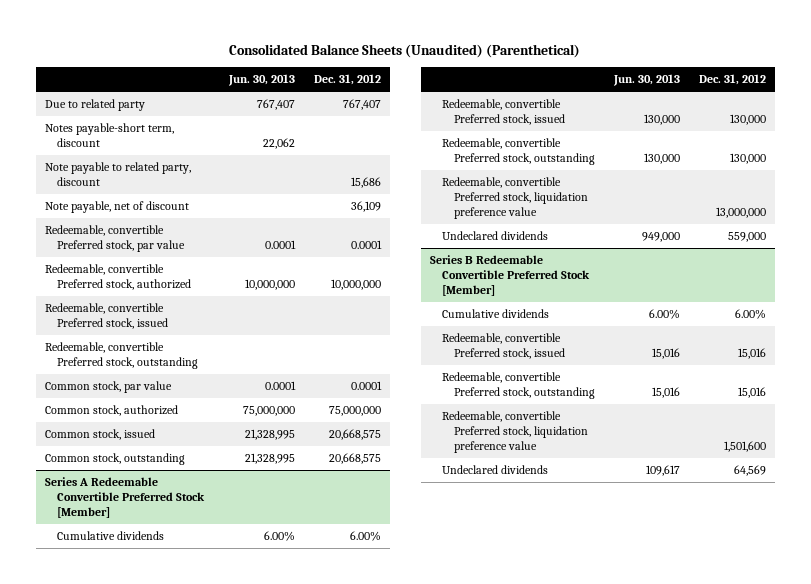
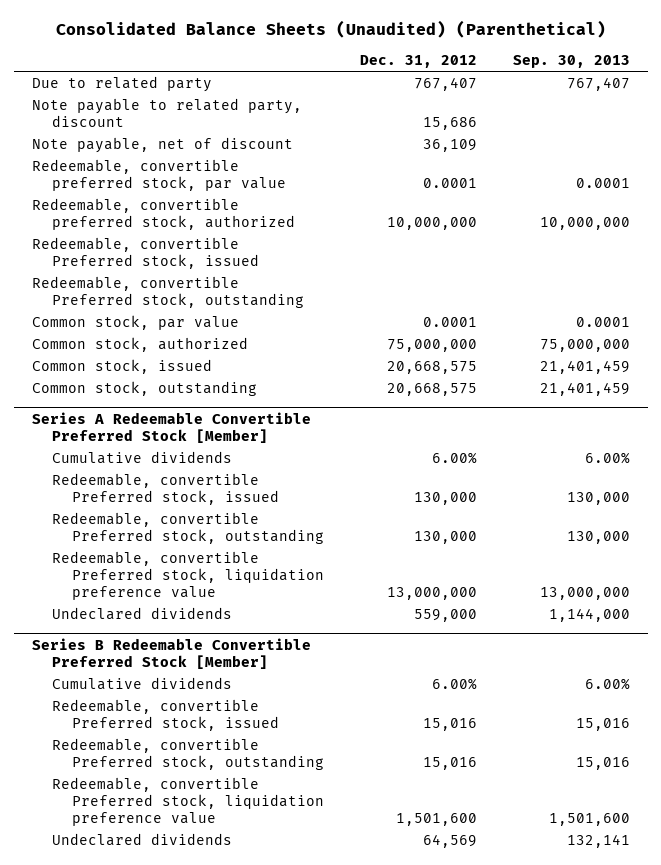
[228,74,296,87] Jun. 30, 2013 -> none
none -> [512,55,630,69] Sep. 30, 2013
[45,123,175,148] Notes payable-short term, discount -> none
[45,225,186,253] Redeemable, convertible Preferred stock, par value -> [31,158,286,192] Redeemable, convertible preferred stock, par value
[45,264,192,291] Redeemable, convertible Preferred stock, authorized -> [31,197,295,231] Redeemable, convertible preferred stock, authorized

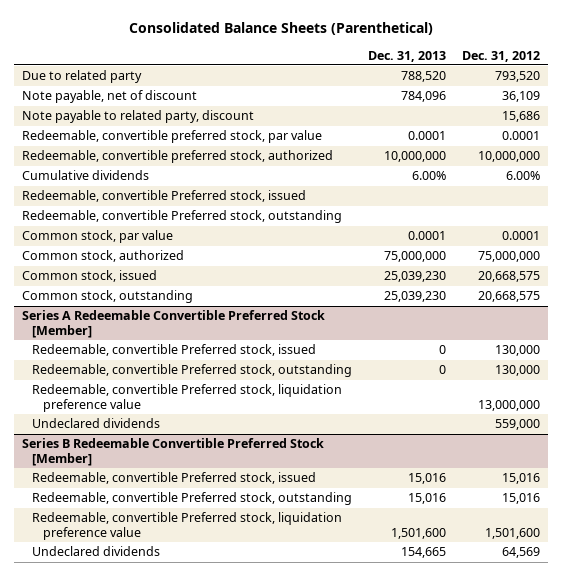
[55,20,606,39] Consolidated Balance Sheets (Unaudited) (Parenthetical) -> [129,21,434,35] Consolidated Balance Sheets (Parenthetical)
[512,55,630,69] Sep. 30, 2013 -> none
none -> [368,50,447,62] Dec. 31, 2013
[413,76,477,91] 767,407 -> [495,71,541,83] 793,520
[31,97,302,128] Note payable to related party, discount -> [21,110,254,124] Note payable to related party, discount
none -> [21,170,149,181] Cumulative dividends
[51,450,232,464] Cumulative dividends -> none
[51,676,232,690] Cumulative dividends -> none

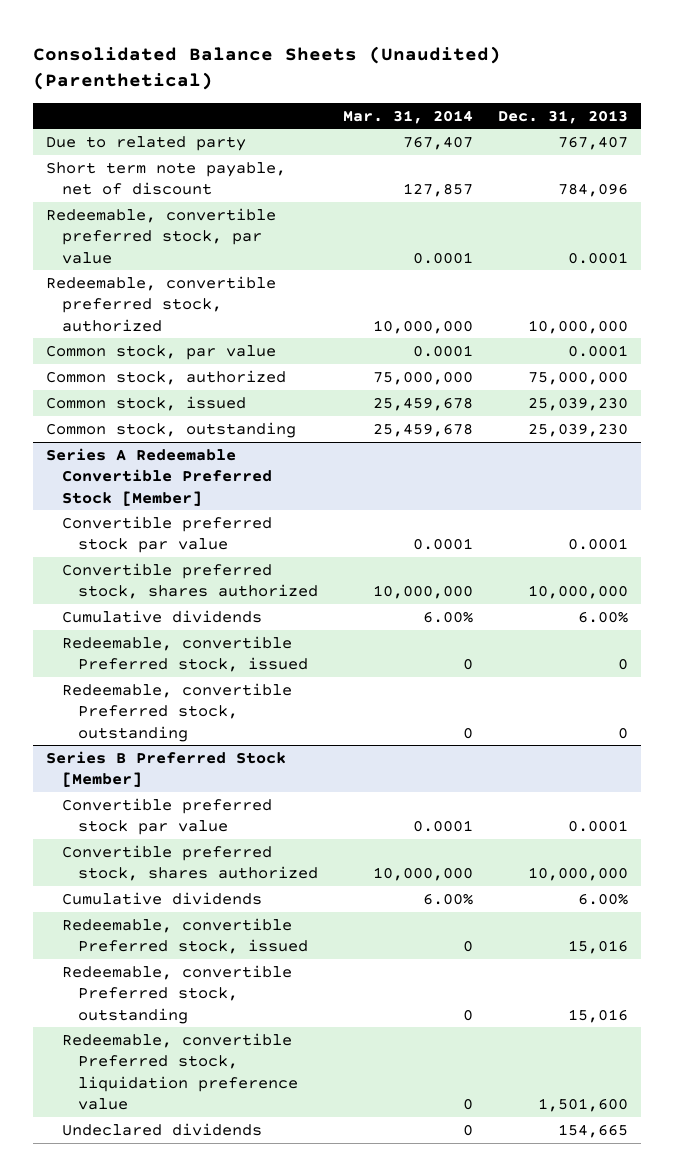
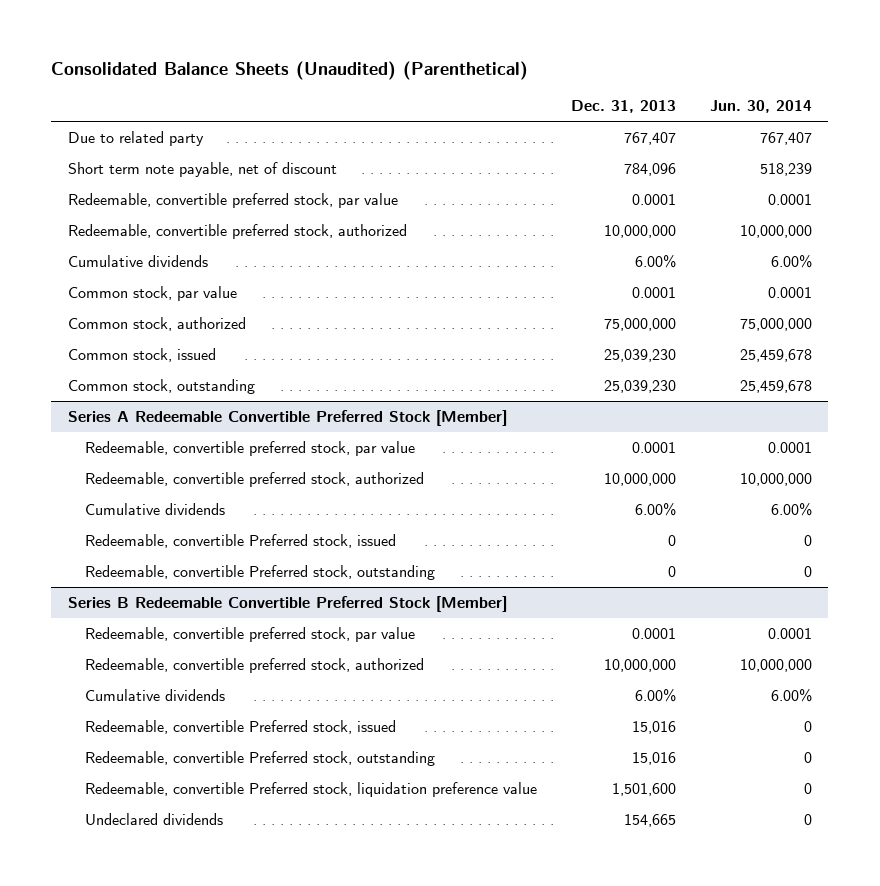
[343,109,474,124] Mar. 31, 2014 -> none
none -> [709,100,812,114] Jun. 30, 2014
none -> [67,254,208,267] Cumulative dividends
[61,515,272,554] Convertible preferred stock par value -> [85,440,416,456] Redeemable, convertible preferred stock, par value
[61,562,318,600] Convertible preferred stock, shares authorized -> [85,471,425,487] Redeemable, convertible preferred stock, authorized
[45,750,286,788] Series B Preferred Stock [Member] -> [67,595,507,612] Series B Redeemable Convertible Preferred Stock [Member]
[61,797,272,836] Convertible preferred stock par value -> [85,626,416,642] Redeemable, convertible preferred stock, par value
[61,844,318,882] Convertible preferred stock, shares authorized -> [85,657,425,673] Redeemable, convertible preferred stock, authorized

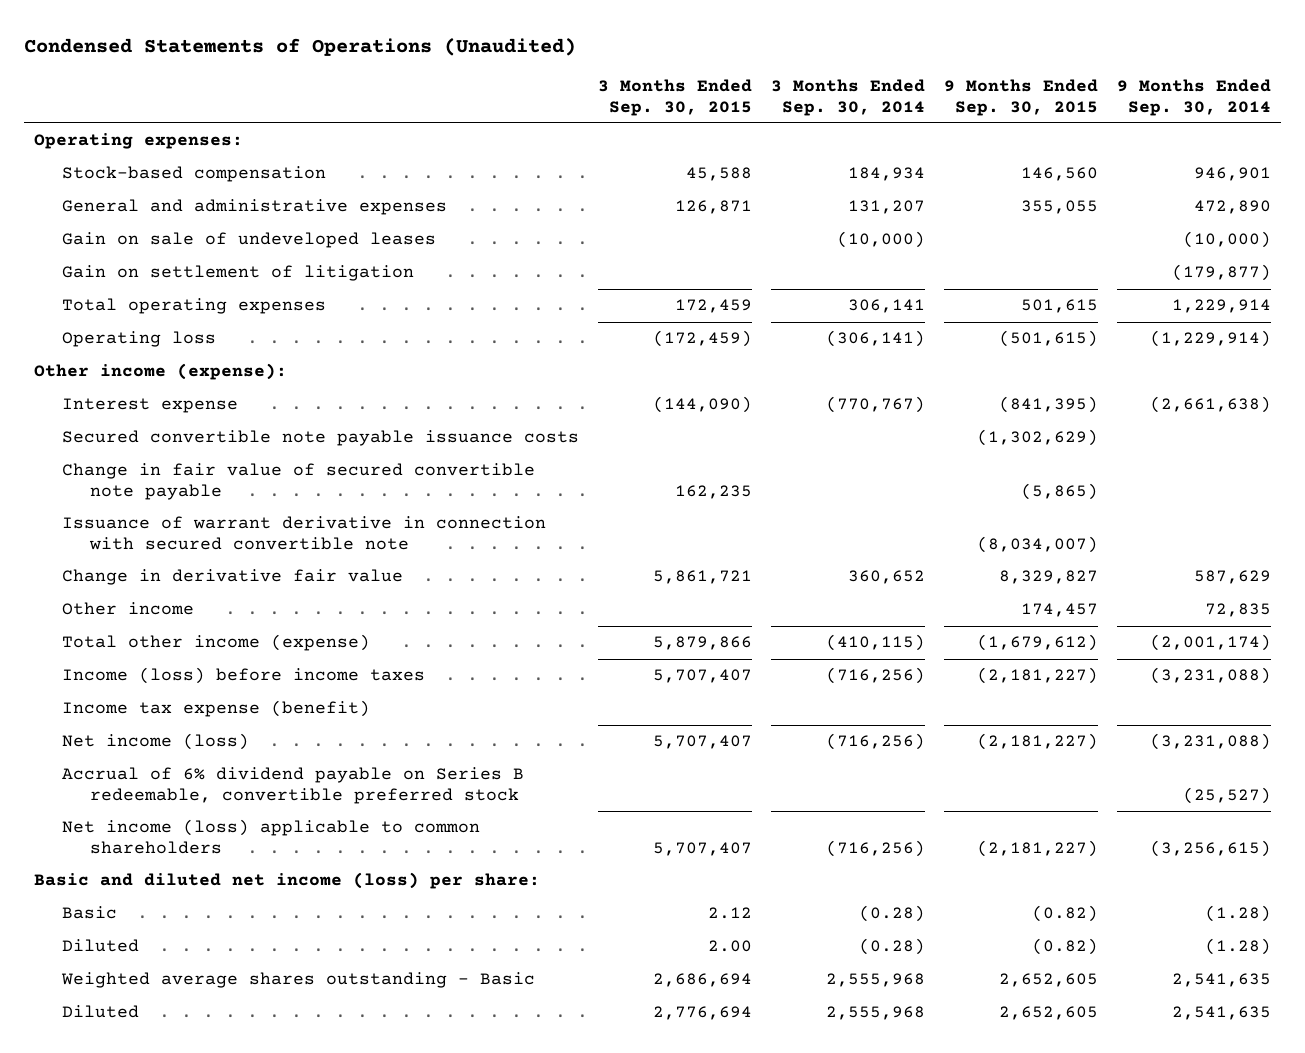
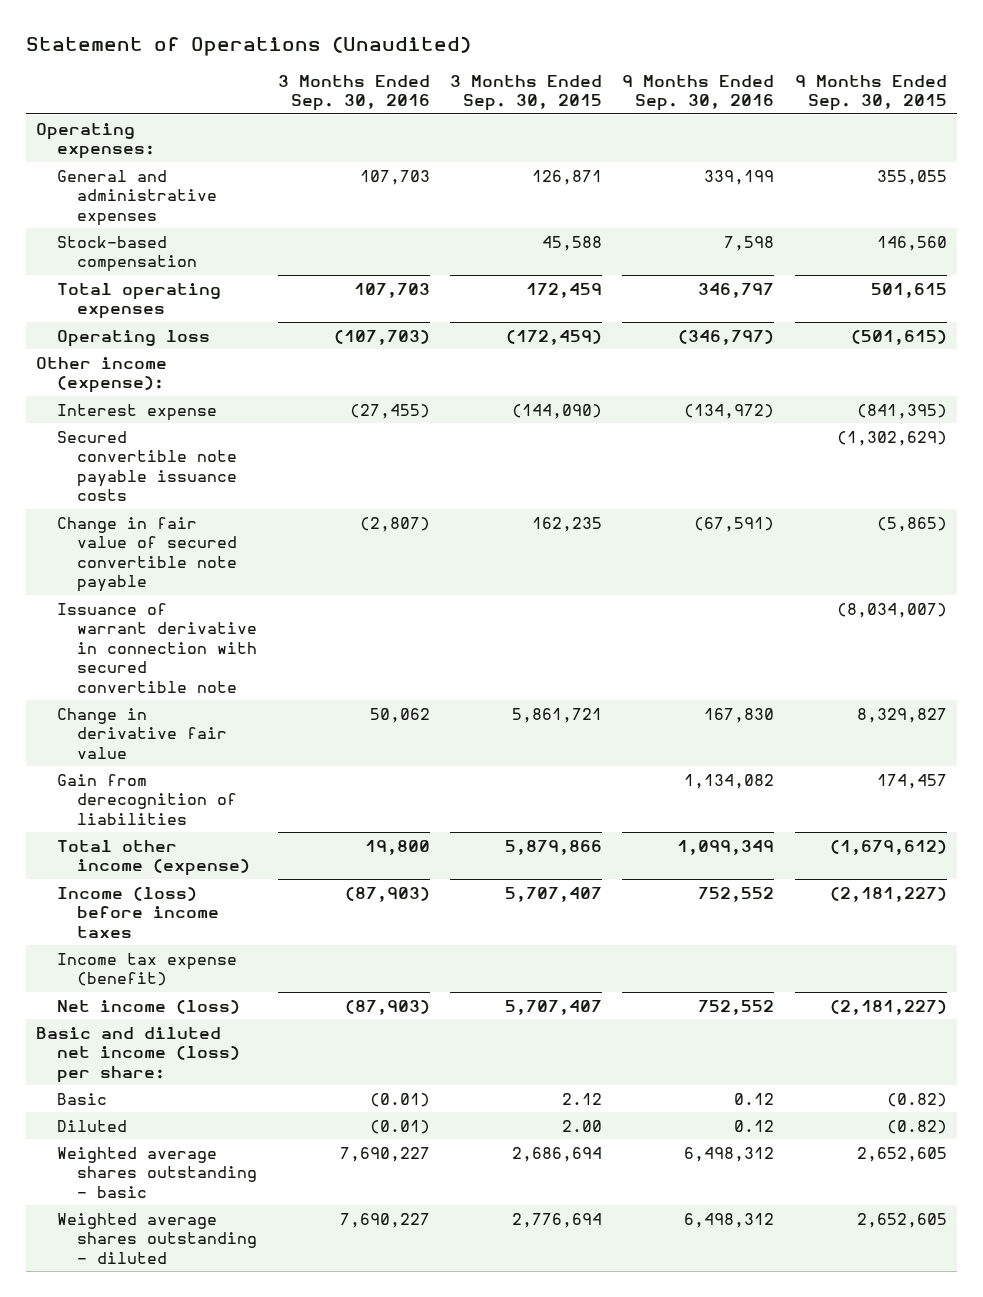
[24,37,577,56] Condensed Statements of Operations (Unaudited) -> [26,36,472,57] Statement of Operations (Unaudited)
[771,79,926,116] 3 Months Ended Sep. 30, 2014 -> none
[1117,79,1272,116] 9 Months Ended Sep. 30, 2014 -> none
none -> [277,74,430,112] 3 Months Ended Sep. 30, 2016
none -> [622,74,775,112] 9 Months Ended Sep. 30, 2016
[61,232,436,249] Gain on sale of undeveloped leases -> none
[61,265,414,282] Gain on settlement of litigation -> none
[61,166,326,183] Stock-based compensation -> [56,235,198,273] Stock-based compensation
[61,602,194,616] Other income -> [56,773,238,825] Gain from derecognition of liabilities
[61,767,524,804] Accrual of 6% dividend payable on Series B redeemable, convertible preferred stock -> none
[61,819,480,854] Net income (loss) applicable to common shareholders -> none
[60,972,535,989] Weighted average shares outstanding - Basic -> [56,1146,258,1198] Weighted average shares outstanding - basic
[61,1005,139,1019] Diluted -> [56,1212,258,1264] Weighted average shares outstanding - diluted

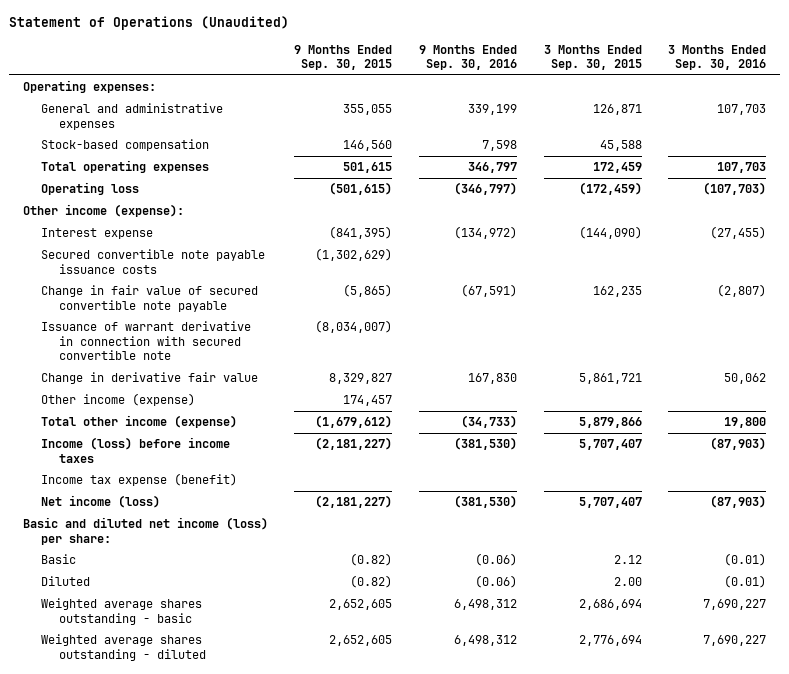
[56,773,238,825] Gain from derecognition of liabilities -> none
none -> [40,393,195,407] Other income (expense)
[677,839,775,855] 1,099,349 -> [461,415,518,429] (34,733)
[698,886,775,902] 752,552 -> [454,437,518,451] (381,530)
[698,999,775,1015] 752,552 -> [454,495,518,509] (381,530)
[734,1092,775,1105] 0.12 -> [475,553,518,567] (0.06)
[734,1119,775,1132] 0.12 -> [475,575,518,589] (0.06)

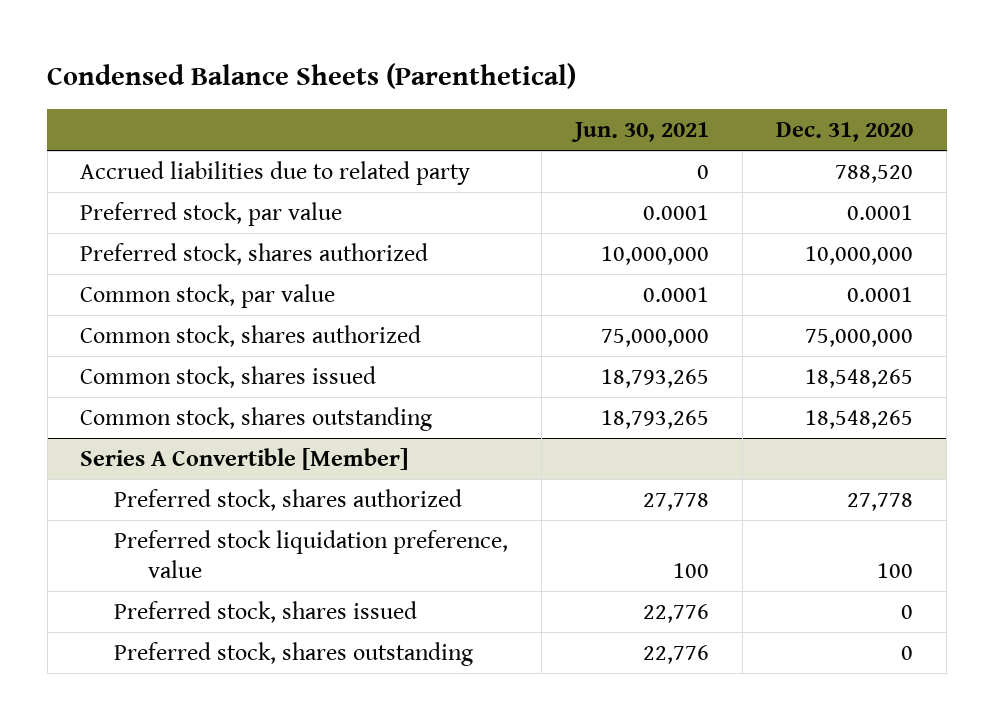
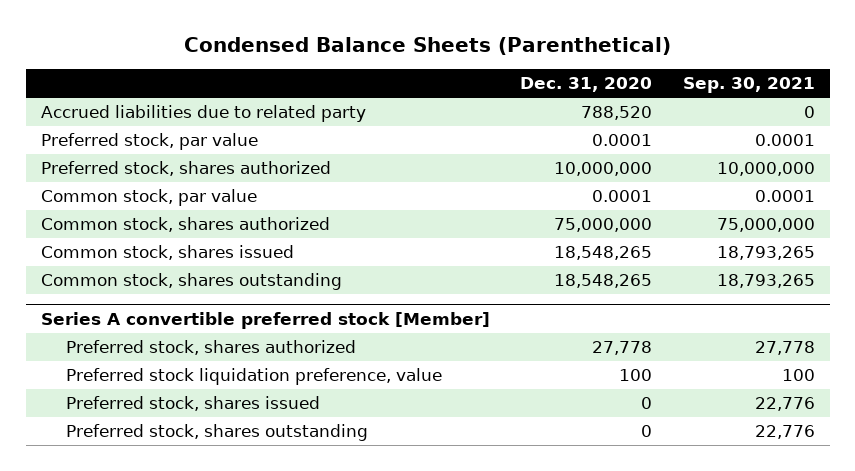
[571,122,710,143] Jun. 30, 2021 -> none
none -> [682,77,815,94] Sep. 30, 2021
[80,448,409,471] Series A Convertible [Member] -> [40,312,490,330] Series A convertible preferred stock [Member]

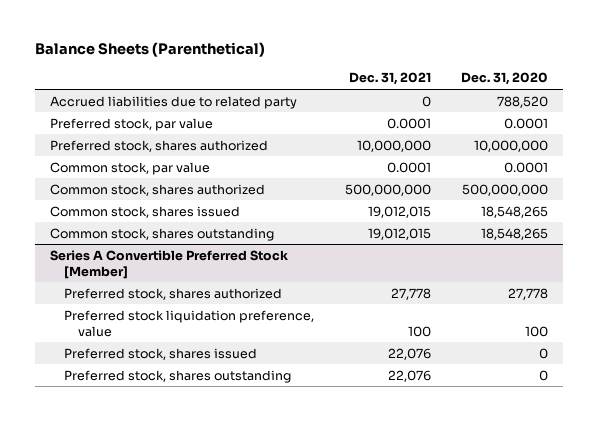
[183,37,671,56] Condensed Balance Sheets (Parenthetical) -> [34,42,265,58] Balance Sheets (Parenthetical)
[682,77,815,94] Sep. 30, 2021 -> none
none -> [348,72,431,86] Dec. 31, 2021
[554,218,653,233] 75,000,000 -> [461,183,548,196] 500,000,000
[40,312,490,330] Series A convertible preferred stock [Member] -> [50,249,289,279] Series A Convertible Preferred Stock [Member]

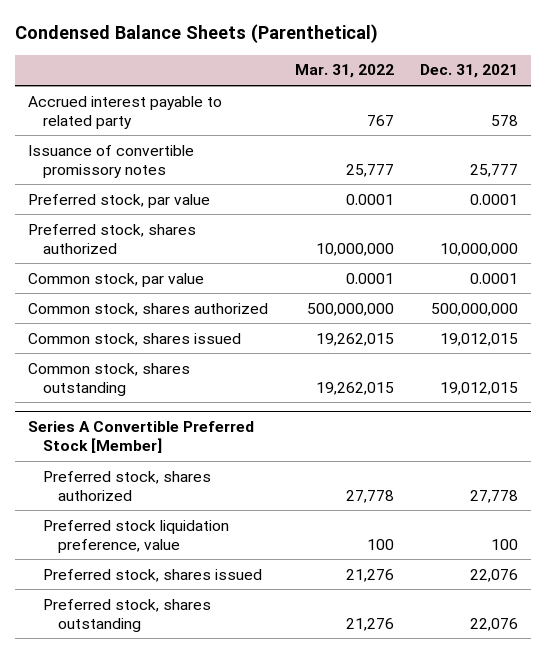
[34,42,265,58] Balance Sheets (Parenthetical) -> [15,24,379,44] Condensed Balance Sheets (Parenthetical)
[460,72,548,86] Dec. 31, 2020 -> none
none -> [294,64,394,79] Mar. 31, 2022
[50,95,298,109] Accrued liabilities due to related party -> [28,95,223,129] Accrued interest payable to related party
[421,95,431,107] 0 -> [491,114,519,126] 578
none -> [28,144,195,178] Issuance of convertible promissory notes

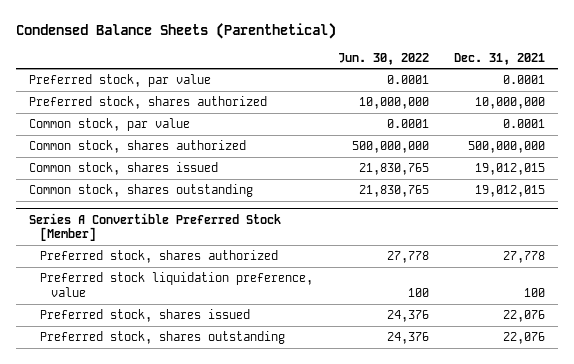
[294,64,394,79] Mar. 31, 2022 -> none
none -> [338,52,430,65] Jun. 30, 2022
[28,95,223,129] Accrued interest payable to related party -> none
[28,144,195,178] Issuance of convertible promissory notes -> none

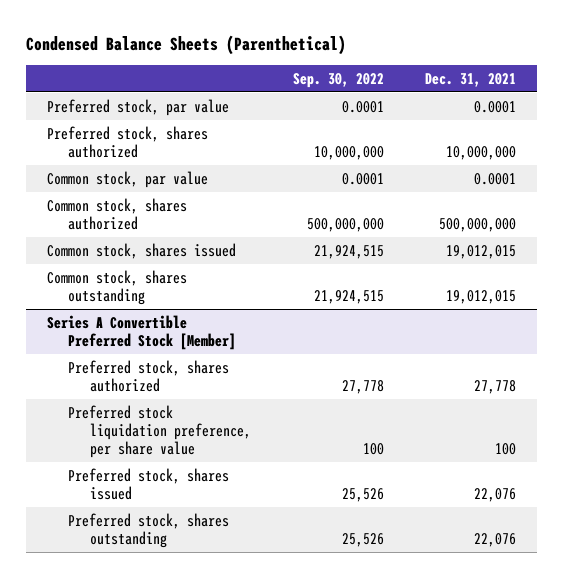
[338,52,430,65] Jun. 30, 2022 -> none
none -> [292,72,384,88] Sep. 30, 2022
[39,272,313,297] Preferred stock liquidation preference, value -> [68,404,252,459] Preferred stock liquidation preference, per share value

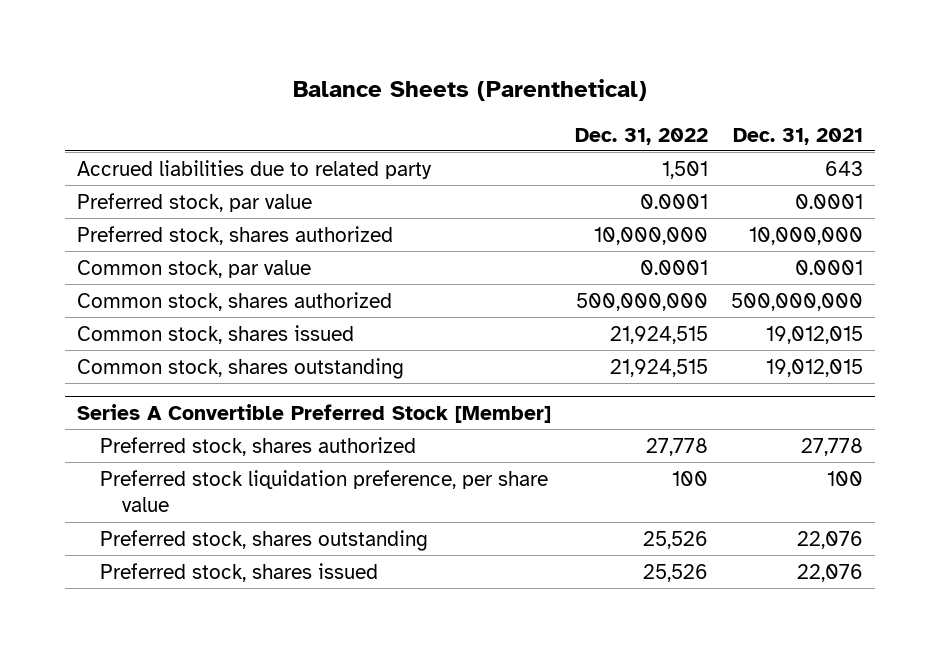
[25,34,346,55] Condensed Balance Sheets (Parenthetical) -> [293,79,648,102] Balance Sheets (Parenthetical)
[292,72,384,88] Sep. 30, 2022 -> none
none -> [574,127,708,145] Dec. 31, 2022
none -> [76,159,432,179] Accrued liabilities due to related party
[68,467,230,500] Preferred stock, shares issued -> [99,562,378,582] Preferred stock, shares issued

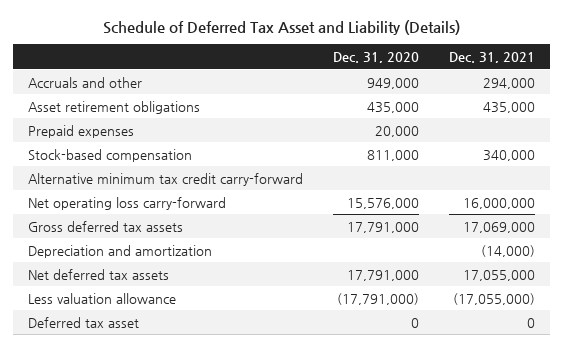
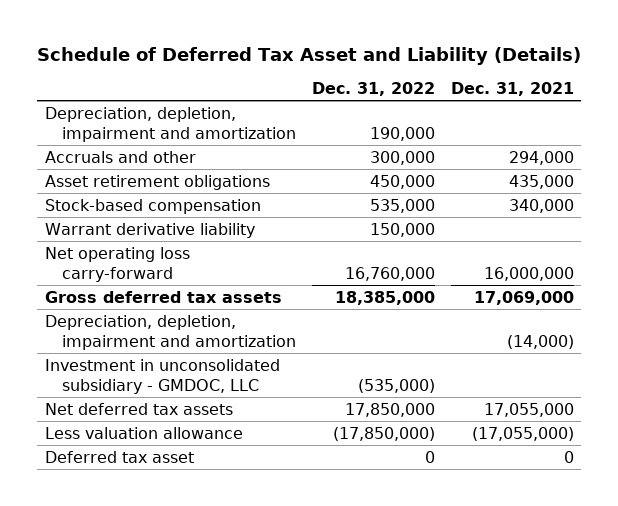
[332,51,419,63] Dec. 31, 2020 -> none
none -> [311,82,435,97] Dec. 31, 2022
none -> [44,106,296,142] Depreciation, depletion, impairment and amortization
[27,124,134,138] Prepaid expenses -> none
[27,172,303,186] Alternative minimum tax credit carry-forward -> none
none -> [44,222,255,238] Warrant derivative liability
[27,244,212,258] Depreciation and amortization -> [44,314,296,350] Depreciation, depletion, impairment and amortization
none -> [44,358,280,394] Investment in unconsolidated subsidiary - GMDOC, LLC

